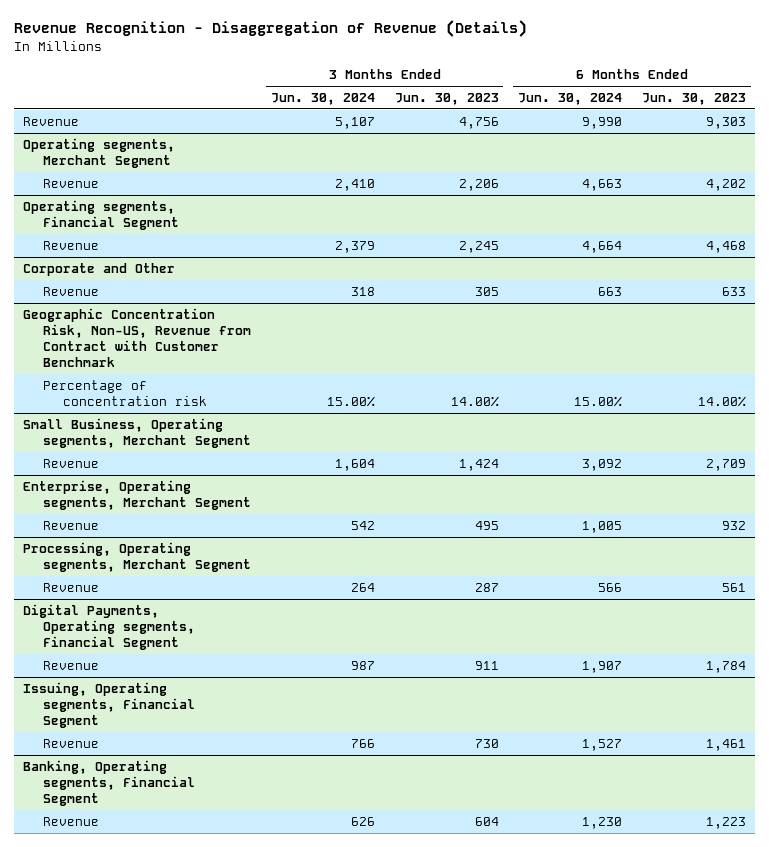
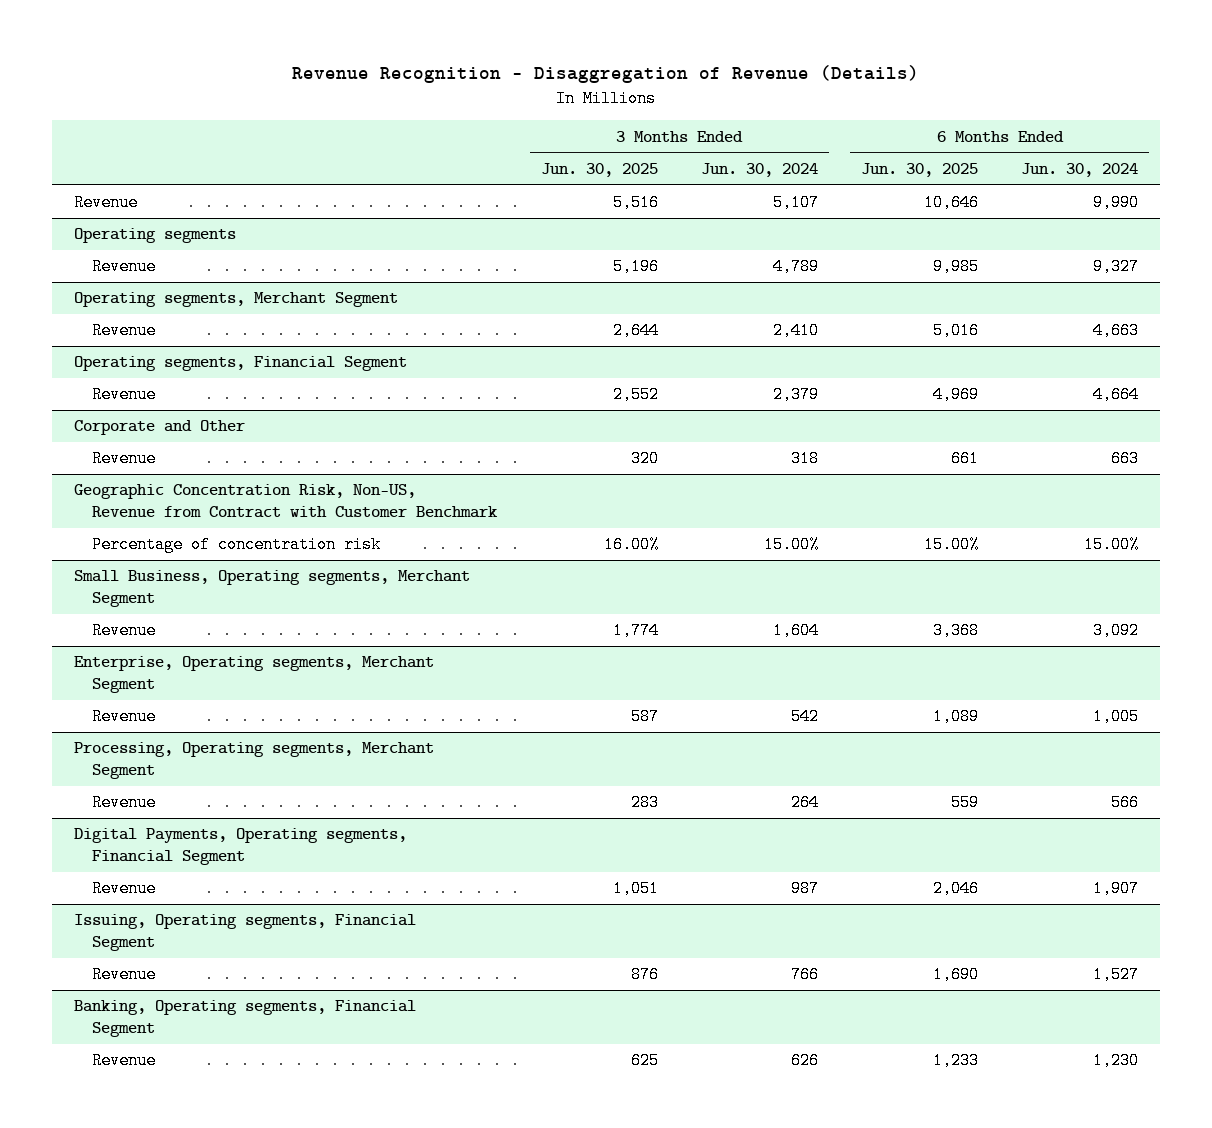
[394,92,499,105] Jun. 30, 2023 -> none
[641,92,746,105] Jun. 30, 2023 -> none
none -> [540,163,658,178] Jun. 30, 2025
none -> [861,163,979,178] Jun. 30, 2025
none -> [73,228,236,244] Operating segments
none -> [92,258,157,276] Revenue

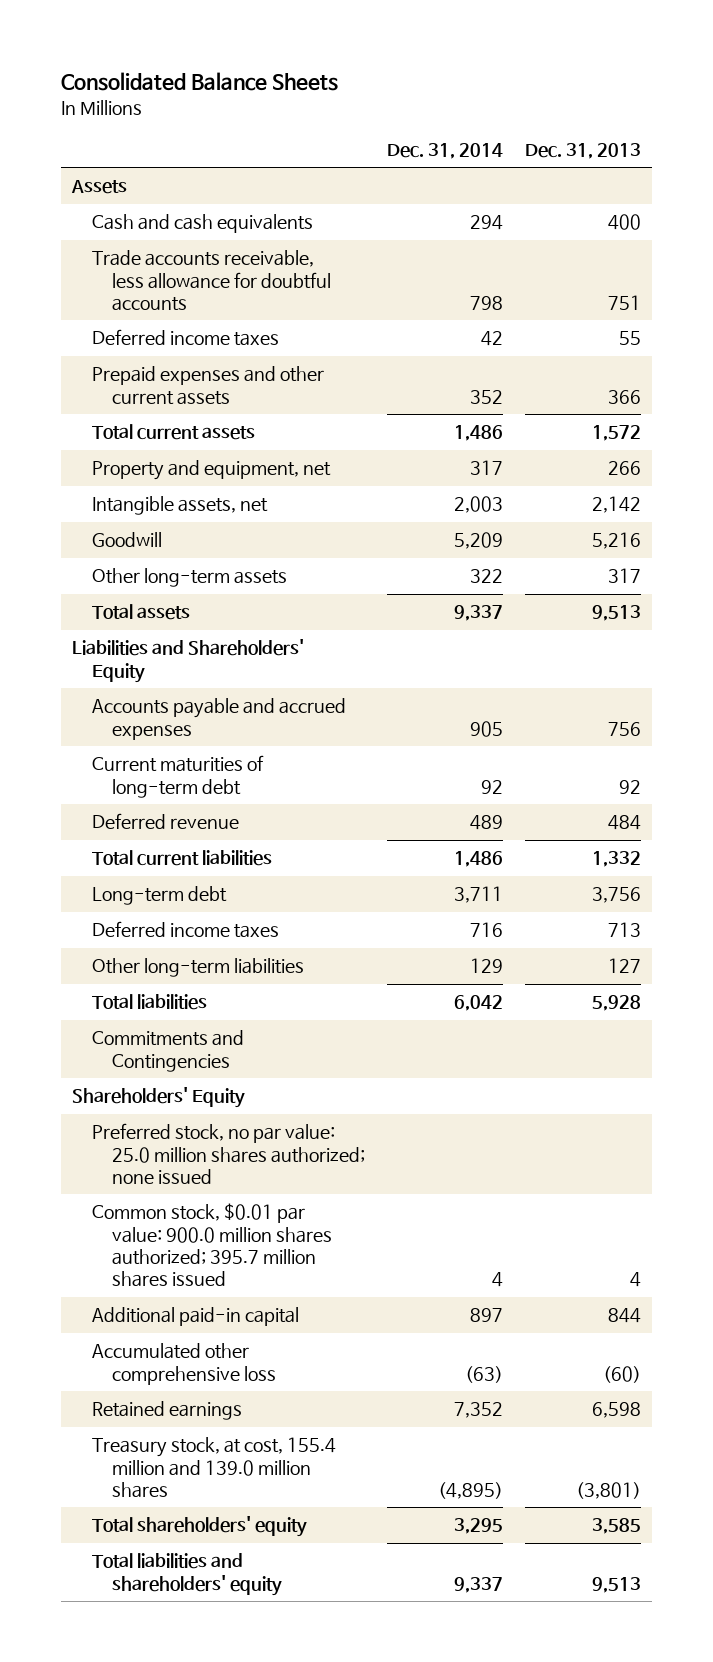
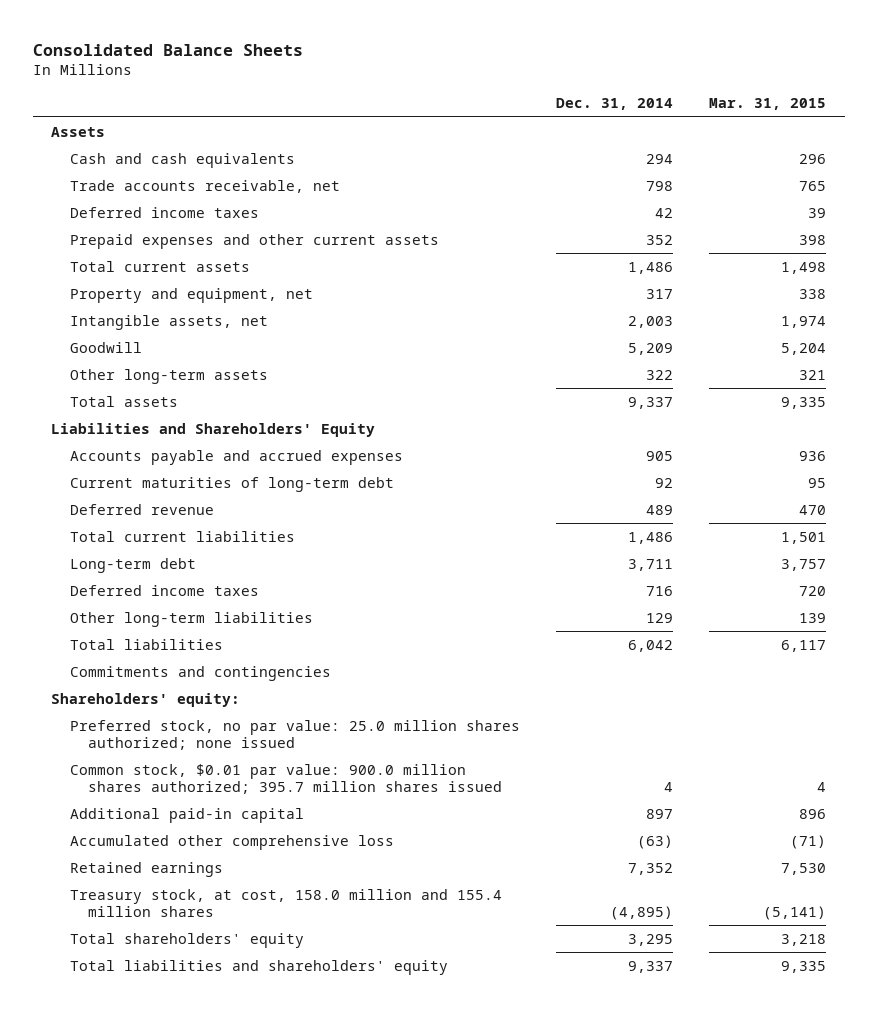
[524,143,641,160] Dec. 31, 2013 -> none
none -> [709,98,827,111] Mar. 31, 2015
[92,250,331,311] Trade accounts receivable, less allowance for doubtful accounts -> [69,179,340,193] Trade accounts receivable, net
[92,1030,245,1072] Commitments and Contingencies -> [69,665,331,681] Commitments and contingencies
[72,1087,246,1109] Shareholders' Equity -> [51,692,241,707] Shareholders' equity:
[92,1437,337,1498] Treasury stock, at cost, 155.4 million and 139.0 million shares -> [69,888,502,917] Treasury stock, at cost, 158.0 million and 155.4 million shares

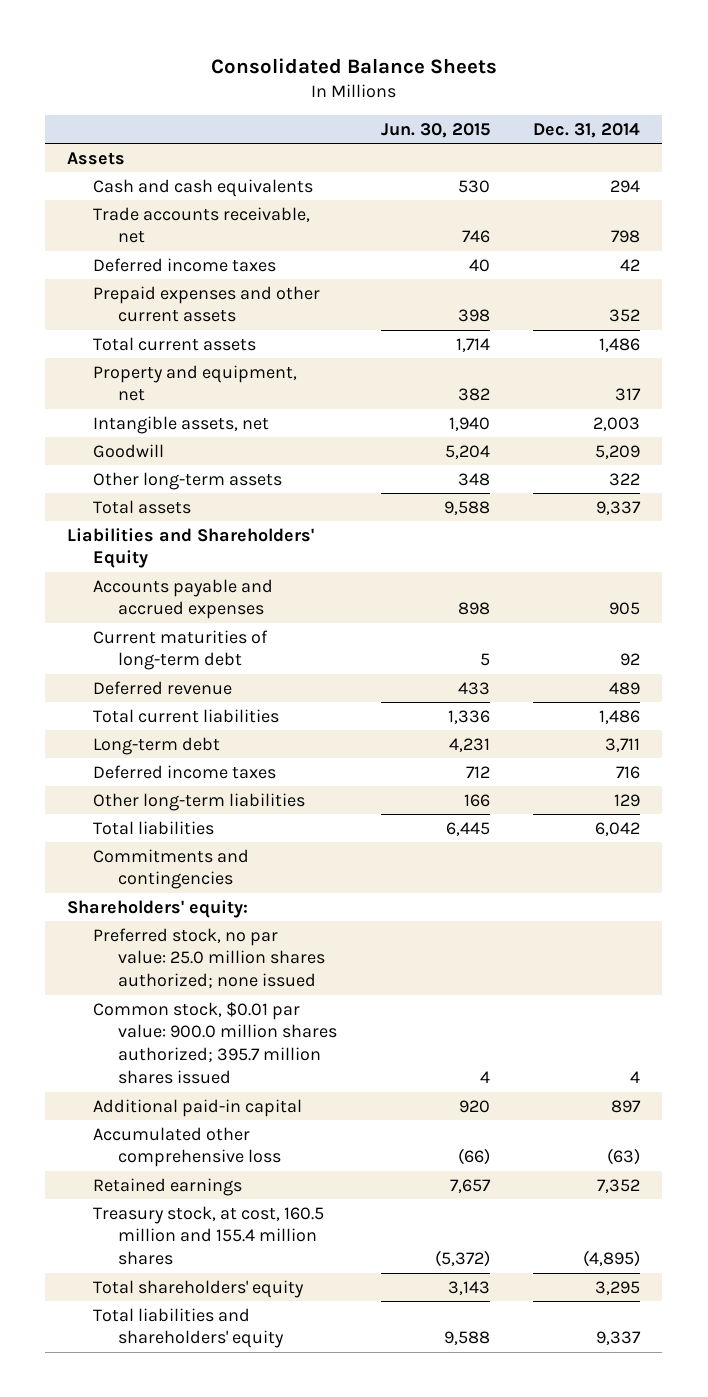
[709,98,827,111] Mar. 31, 2015 -> none
none -> [380,122,490,138] Jun. 30, 2015
[69,888,502,917] Treasury stock, at cost, 158.0 million and 155.4 million shares -> [92,1205,324,1266] Treasury stock, at cost, 160.5 million and 155.4 million shares

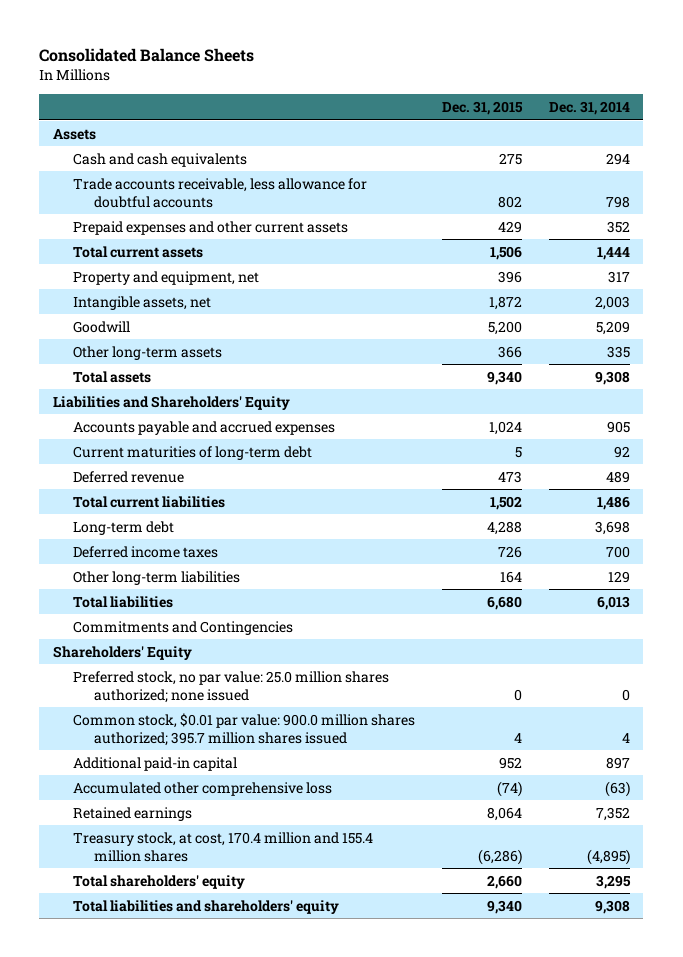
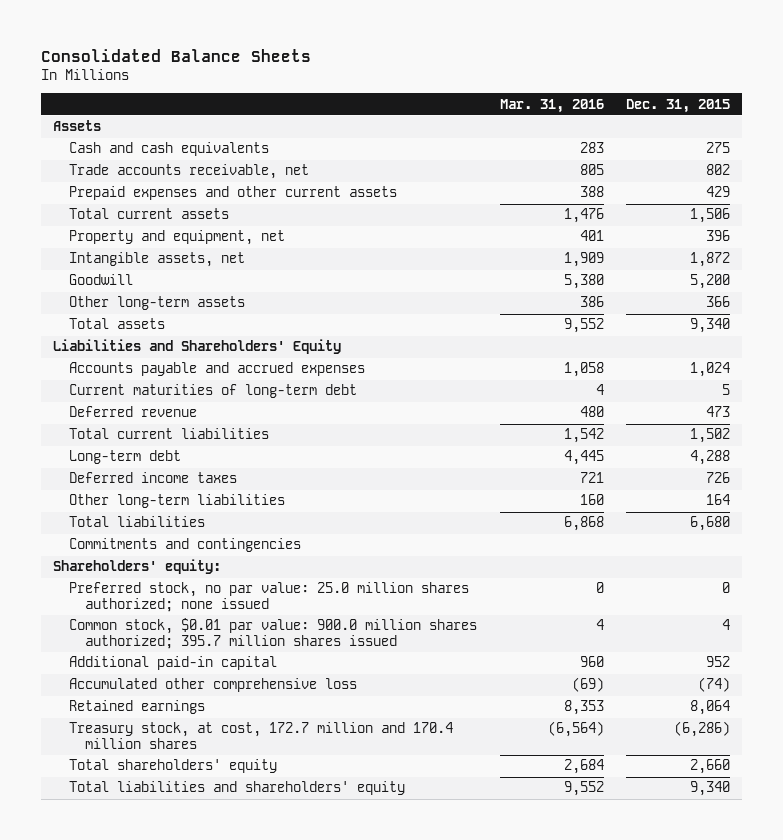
[548,101,630,116] Dec. 31, 2014 -> none
none -> [499,98,604,113] Mar. 31, 2016
[73,177,368,208] Trade accounts receivable, less allowance for doubtful accounts -> [68,164,309,180] Trade accounts receivable, net
[73,620,294,635] Commitments and Contingencies -> [68,538,301,553] Commitments and contingencies
[52,645,192,660] Shareholders' Equity -> [52,559,221,575] Shareholders' equity:
[73,831,374,862] Treasury stock, at cost, 170.4 million and 155.4 million shares -> [68,722,453,750] Treasury stock, at cost, 172.7 million and 170.4 million shares

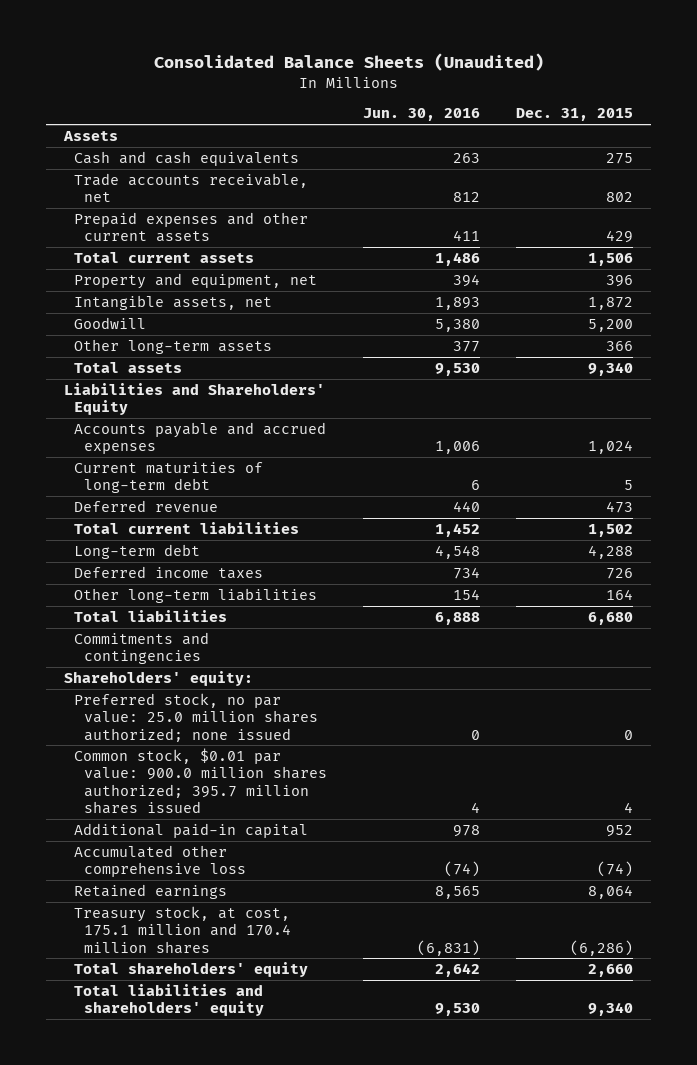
[41,48,312,62] Consolidated Balance Sheets -> [153,53,544,72] Consolidated Balance Sheets (Unaudited)
[499,98,604,113] Mar. 31, 2016 -> none
none -> [363,108,481,122] Jun. 30, 2016
[68,722,453,750] Treasury stock, at cost, 172.7 million and 170.4 million shares -> [74,905,292,954] Treasury stock, at cost, 175.1 million and 170.4 million shares

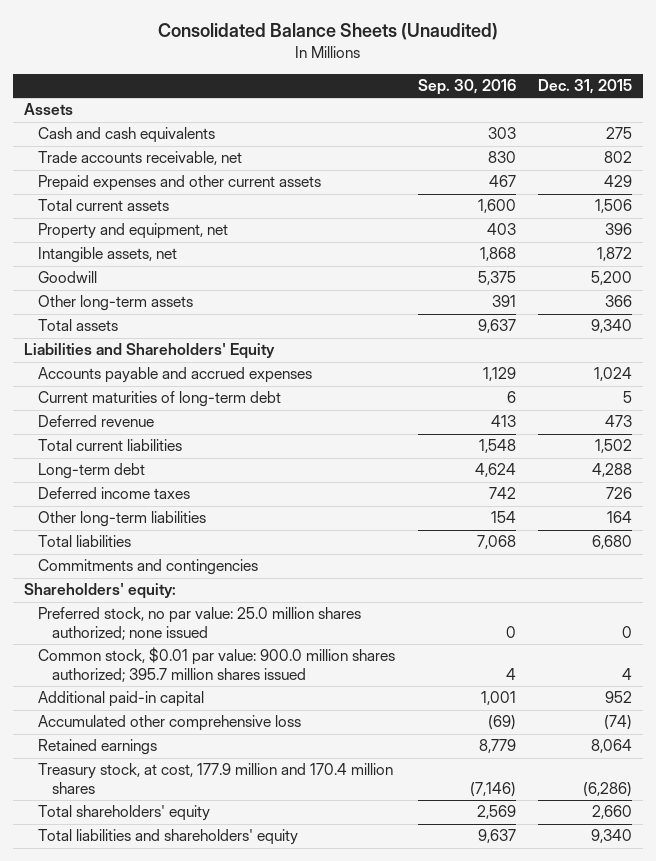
[363,108,481,122] Jun. 30, 2016 -> none
none -> [417,79,516,96] Sep. 30, 2016
[74,905,292,954] Treasury stock, at cost, 175.1 million and 170.4 million shares -> [38,763,394,795] Treasury stock, at cost, 177.9 million and 170.4 million shares

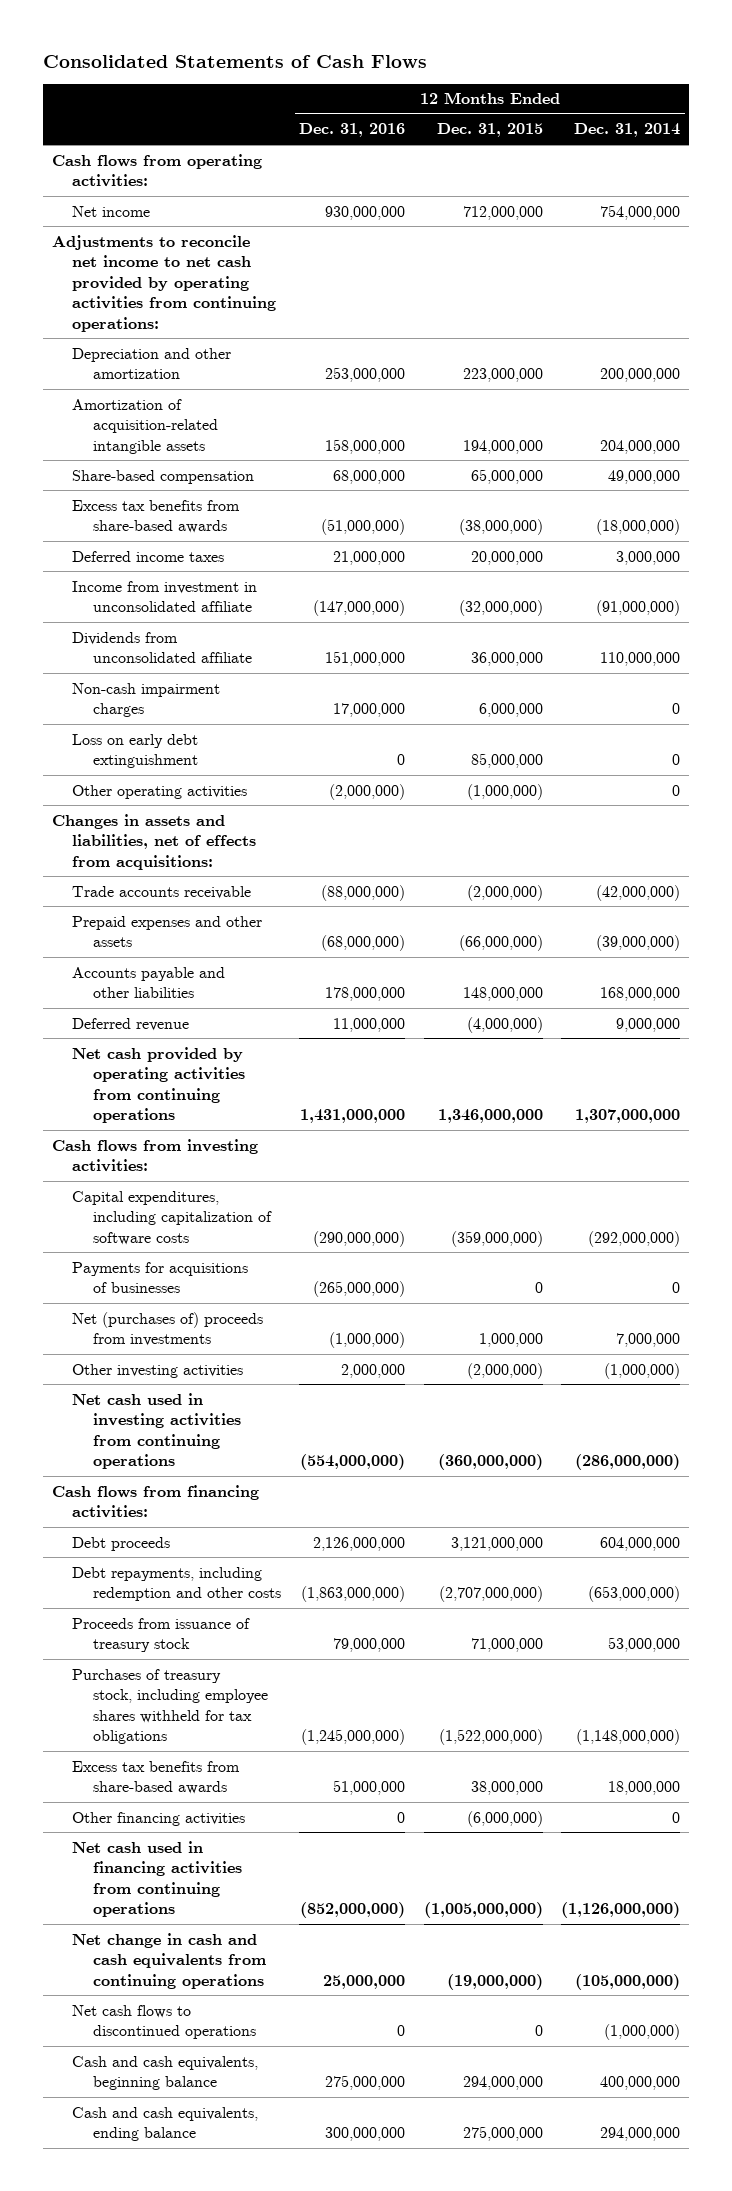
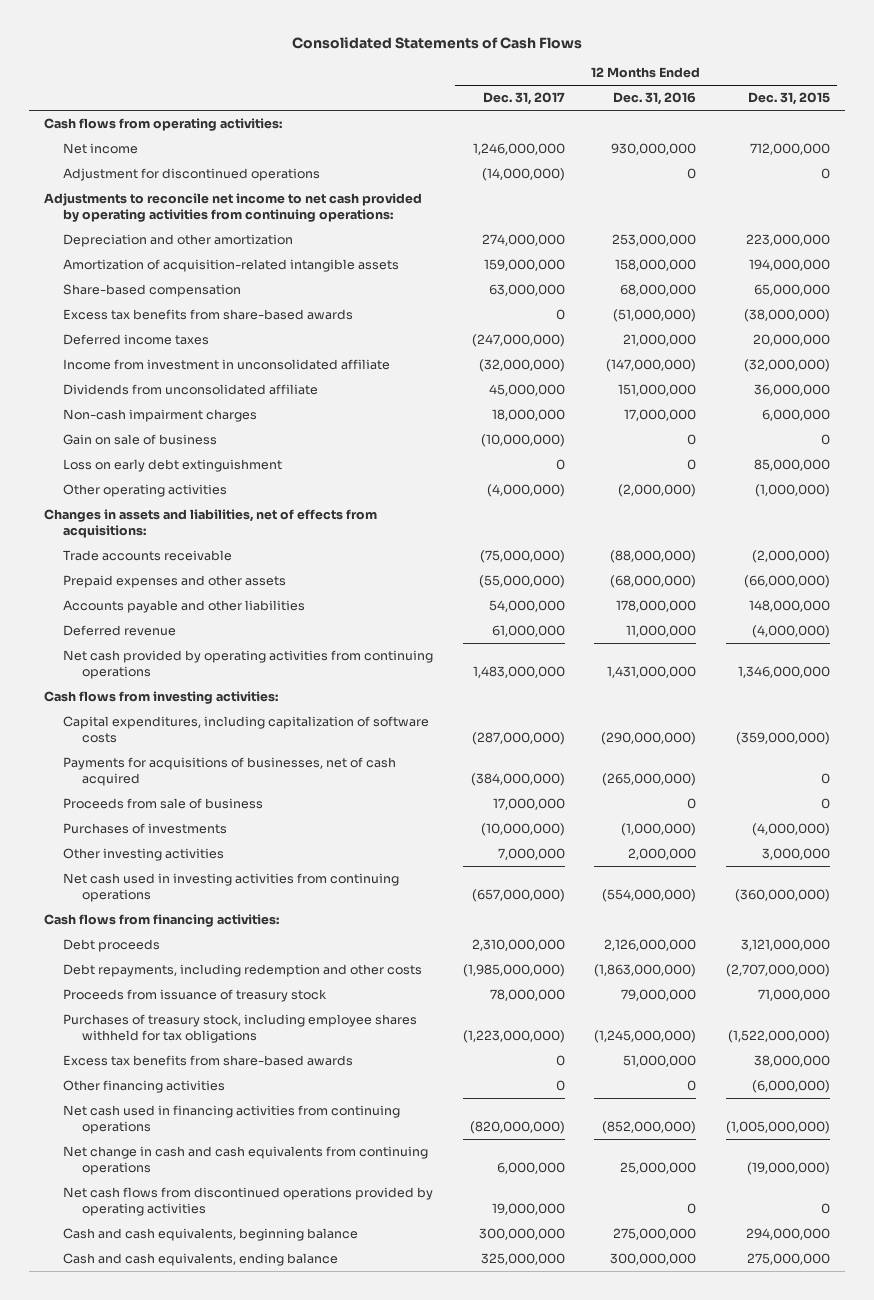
[574,123,681,138] Dec. 31, 2014 -> none
none -> [482,92,565,106] Dec. 31, 2017
none -> [62,167,320,181] Adjustment for discontinued operations
none -> [62,433,217,445] Gain on sale of business
[72,1261,249,1294] Payments for acquisitions of businesses -> [62,756,396,786] Payments for acquisitions of businesses, net of cash acquired
none -> [62,797,263,809] Proceeds from sale of business
[72,1311,264,1347] Net (purchases of) proceeds from investments -> [62,822,227,834] Purchases of investments
[478,1333,543,1348] 1,000,000 -> [751,822,830,836] (4,000,000)
[466,1362,543,1379] (2,000,000) -> [761,847,830,860] 3,000,000
[72,2004,256,2040] Net cash flows to discontinued operations -> [62,1186,433,1216] Net cash flows from discontinued operations provided by operating activities

